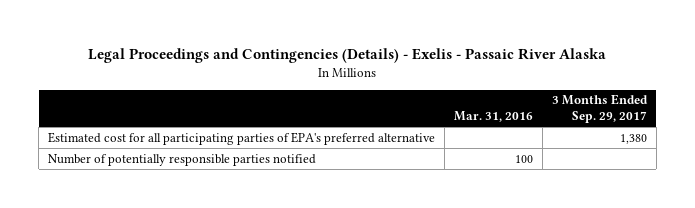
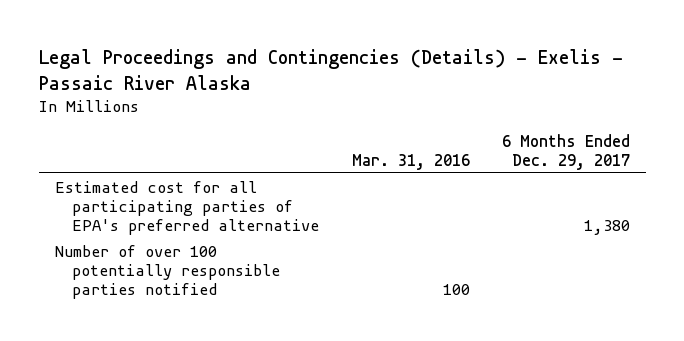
[551,94,648,123] 3 Months Ended Sep. 29, 2017 -> none
none -> [501,133,630,170] 6 Months Ended Dec. 29, 2017
[47,153,316,166] Number of potentially responsible parties notified -> [54,244,281,299] Number of over 100 potentially responsible parties notified

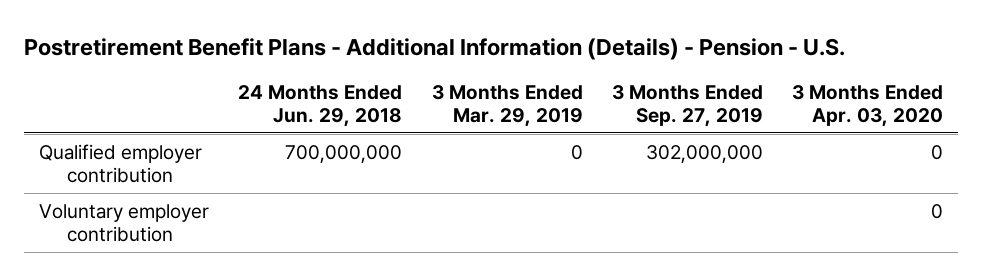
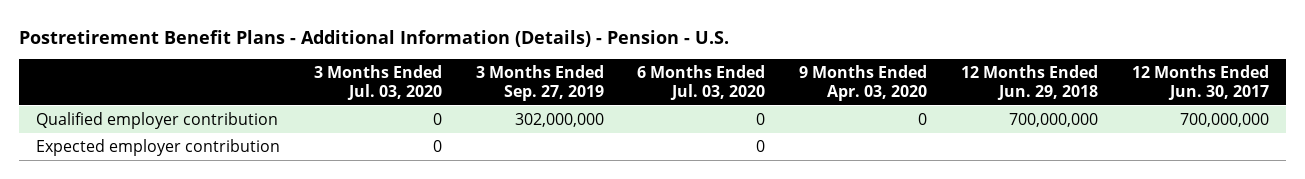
[238,84,403,128] 24 Months Ended Jun. 29, 2018 -> none
[431,84,583,128] 3 Months Ended Mar. 29, 2019 -> none
[792,84,944,128] 3 Months Ended Apr. 03, 2020 -> none
none -> [313,65,442,101] 3 Months Ended Jul. 03, 2020
none -> [637,65,766,101] 6 Months Ended Jul. 03, 2020
none -> [799,65,928,102] 9 Months Ended Apr. 03, 2020
none -> [961,65,1099,101] 12 Months Ended Jun. 29, 2018
none -> [1132,65,1270,101] 12 Months Ended Jun. 30, 2017
[39,203,210,243] Voluntary employer contribution -> [35,139,280,157] Expected employer contribution

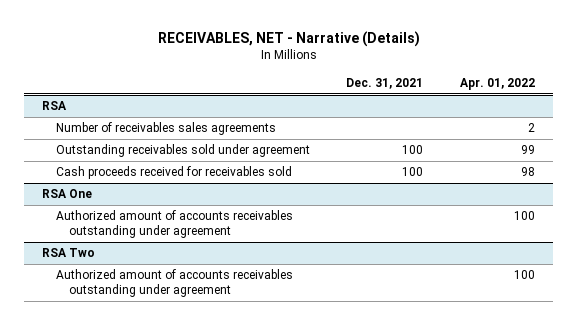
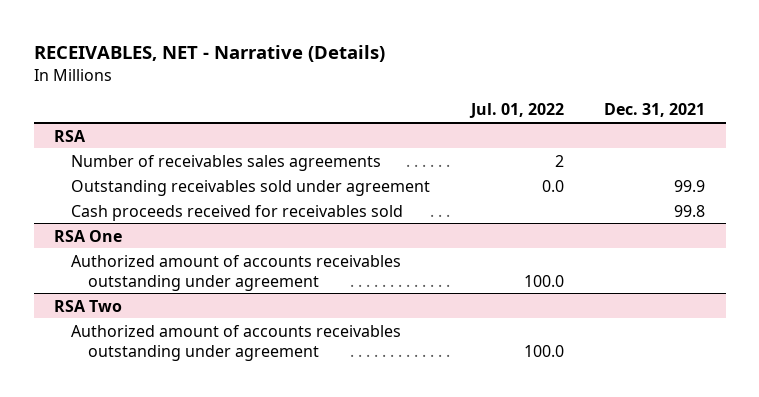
[460,78,536,91] Apr. 01, 2022 -> none
none -> [468,103,564,119] Jul. 01, 2022
[402,145,424,155] 100 -> [674,179,706,192] 99.9
[402,167,424,177] 100 -> [674,204,706,217] 99.8

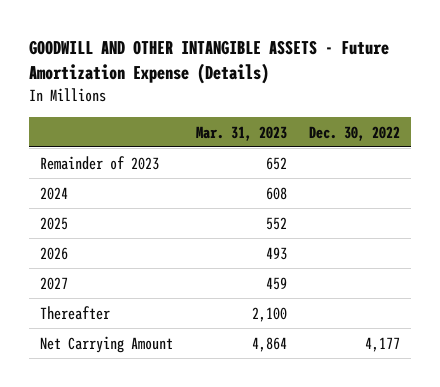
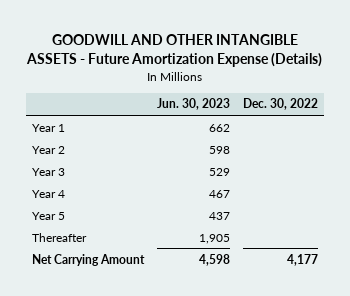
[195,125,287,141] Mar. 31, 2023 -> none
none -> [157,98,231,111] Jun. 30, 2023
[39,155,159,170] Remainder of 2023 -> [32,123,66,132] Year 1
[39,186,68,200] 2024 -> [32,145,66,154] Year 2
[39,216,68,230] 2025 -> [32,167,66,176] Year 3
[39,246,68,260] 2026 -> [32,189,66,198] Year 4
[39,276,68,290] 2027 -> [32,211,66,220] Year 5

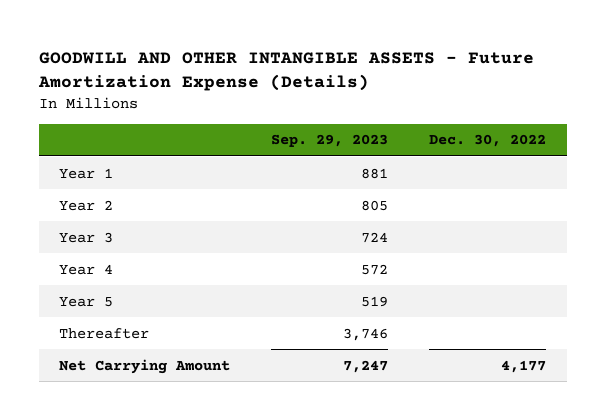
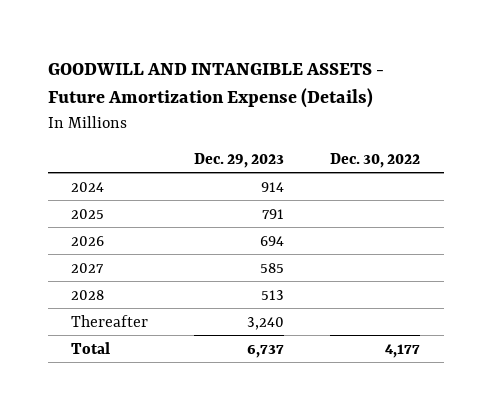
[37,51,534,91] GOODWILL AND OTHER INTANGIBLE ASSETS - Future Amortization Expense (Details) -> [47,63,384,109] GOODWILL AND INTANGIBLE ASSETS - Future Amortization Expense (Details)
[271,134,389,148] Sep. 29, 2023 -> none
none -> [194,153,285,169] Dec. 29, 2023
[59,167,114,179] Year 1 -> none
[59,199,114,211] Year 2 -> [70,181,104,192] 2024
[59,231,114,243] Year 3 -> [70,208,104,219] 2025
[59,263,114,275] Year 4 -> [70,235,104,246] 2026
[59,296,114,307] Year 5 -> [70,262,104,273] 2027
none -> [70,289,104,300] 2028
[59,358,231,374] Net Carrying Amount -> [70,341,110,354] Total

